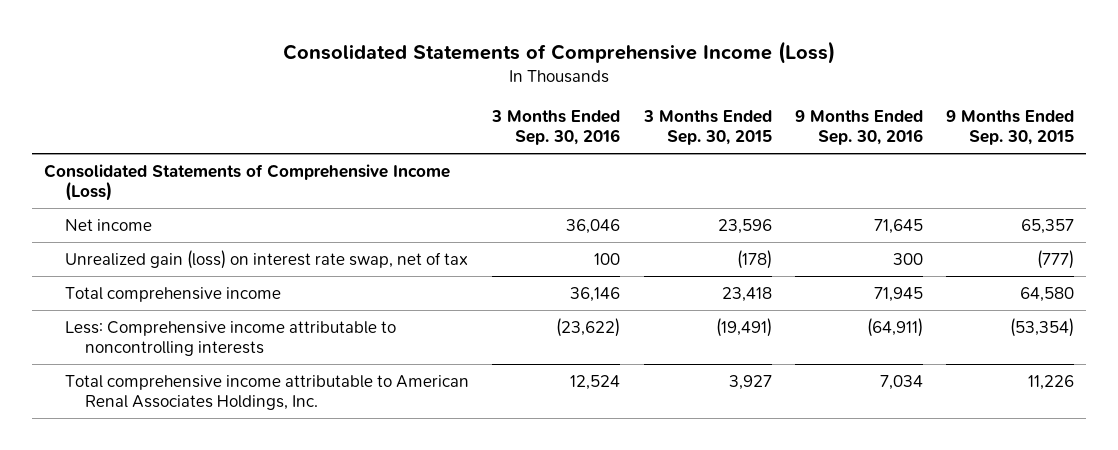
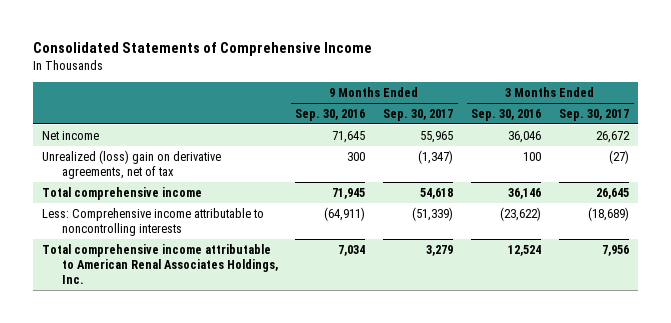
[283,40,836,64] Consolidated Statements of Comprehensive Income (Loss) -> [32,41,372,56] Consolidated Statements of Comprehensive Income
[642,109,772,146] 3 Months Ended Sep. 30, 2015 -> none
[946,109,1075,146] 9 Months Ended Sep. 30, 2015 -> none
none -> [383,108,454,121] Sep. 30, 2017
none -> [559,108,630,121] Sep. 30, 2017
[43,163,450,202] Consolidated Statements of Comprehensive Income (Loss) -> none
[64,249,468,269] Unrealized gain (loss) on interest rate swap, net of tax -> [41,149,221,180] Unrealized (loss) gain on derivative agreements, net of tax

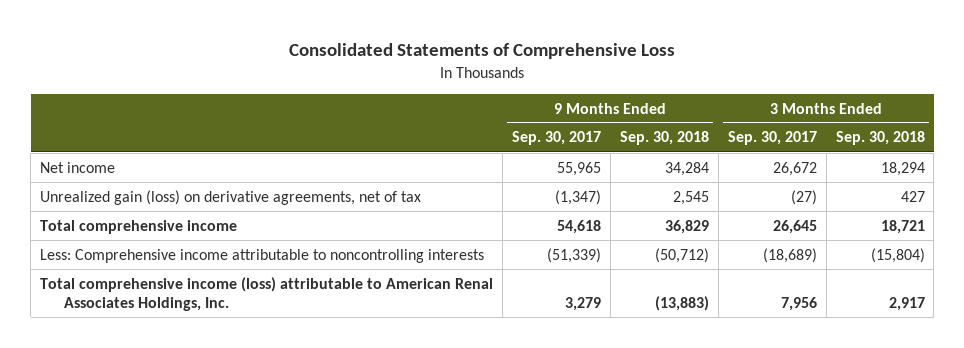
[32,41,372,56] Consolidated Statements of Comprehensive Income -> [289,42,676,59] Consolidated Statements of Comprehensive Loss
[295,108,366,121] Sep. 30, 2016 -> none
[471,108,542,121] Sep. 30, 2016 -> none
none -> [619,131,709,146] Sep. 30, 2018
none -> [835,131,925,146] Sep. 30, 2018
[41,149,221,180] Unrealized (loss) gain on derivative agreements, net of tax -> [39,189,421,205] Unrealized gain (loss) on derivative agreements, net of tax
[41,243,278,285] Total comprehensive income attributable to American Renal Associates Holdings, Inc. -> [39,276,493,312] Total comprehensive income (loss) attributable to American Renal Associates Holdings, Inc.

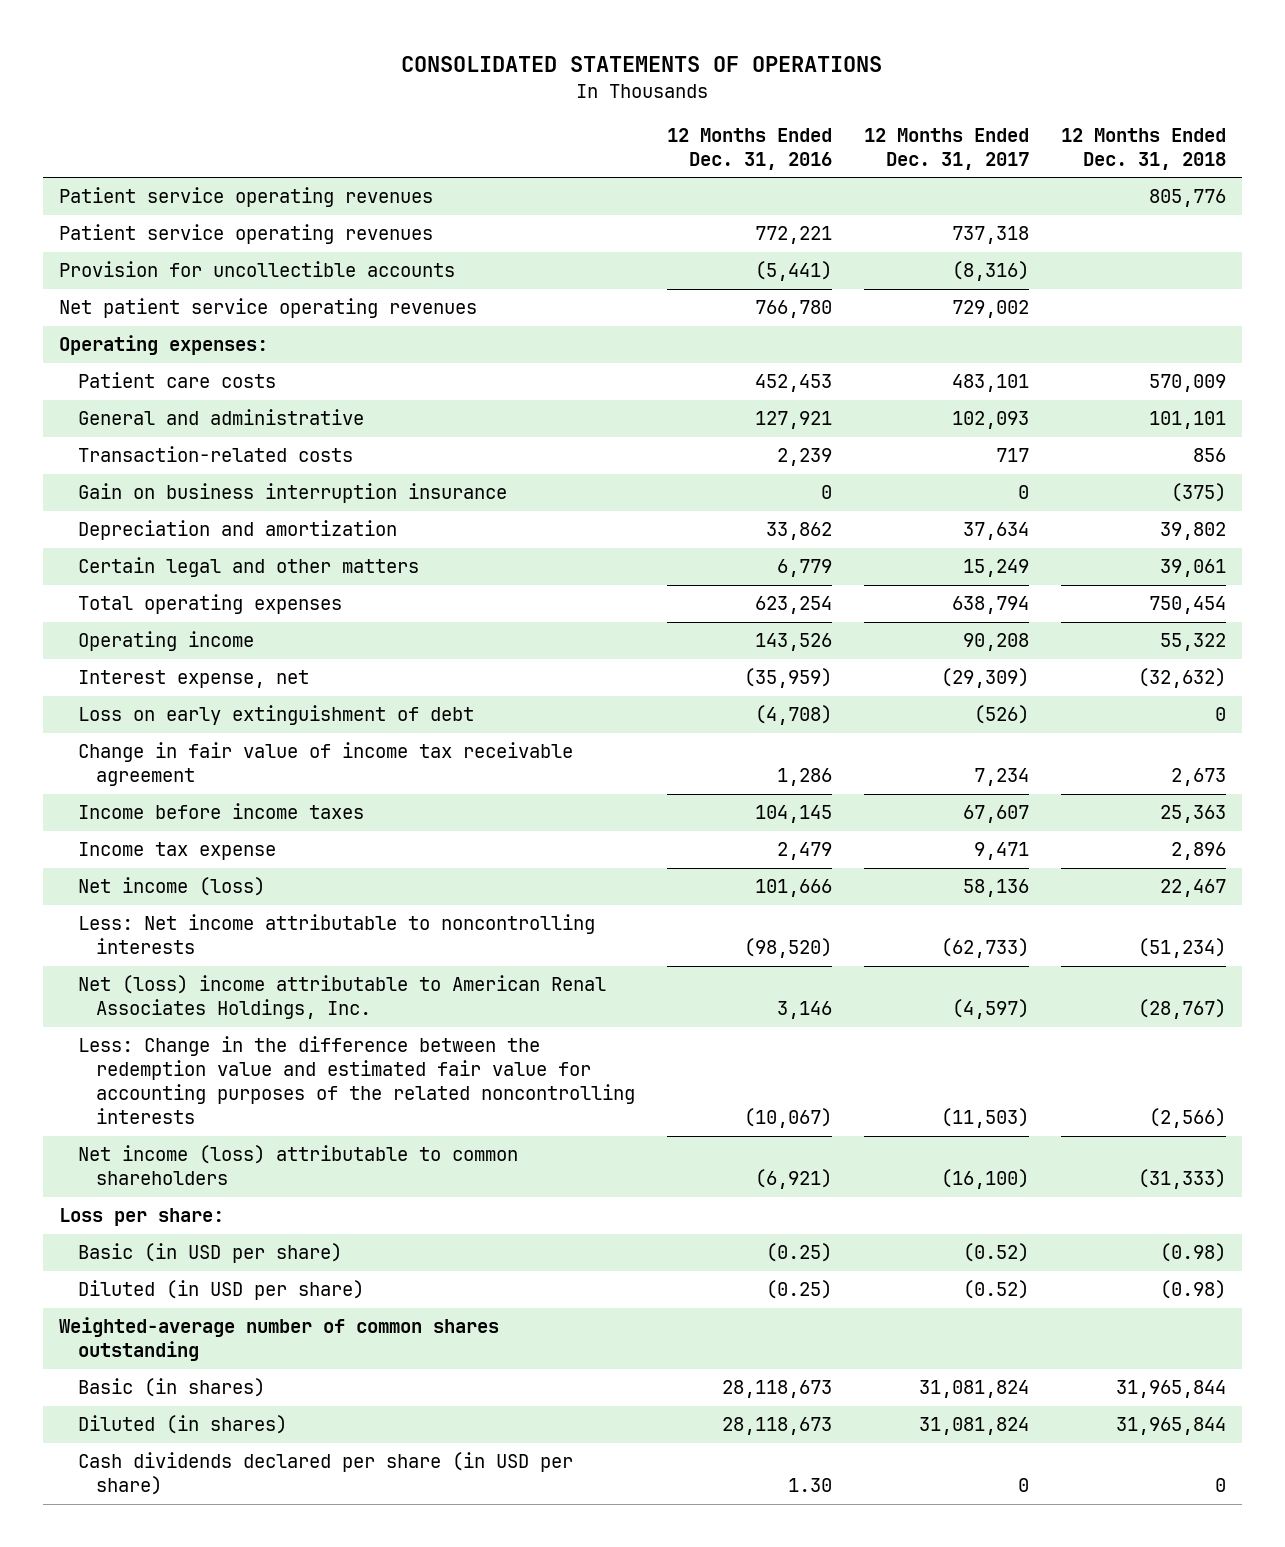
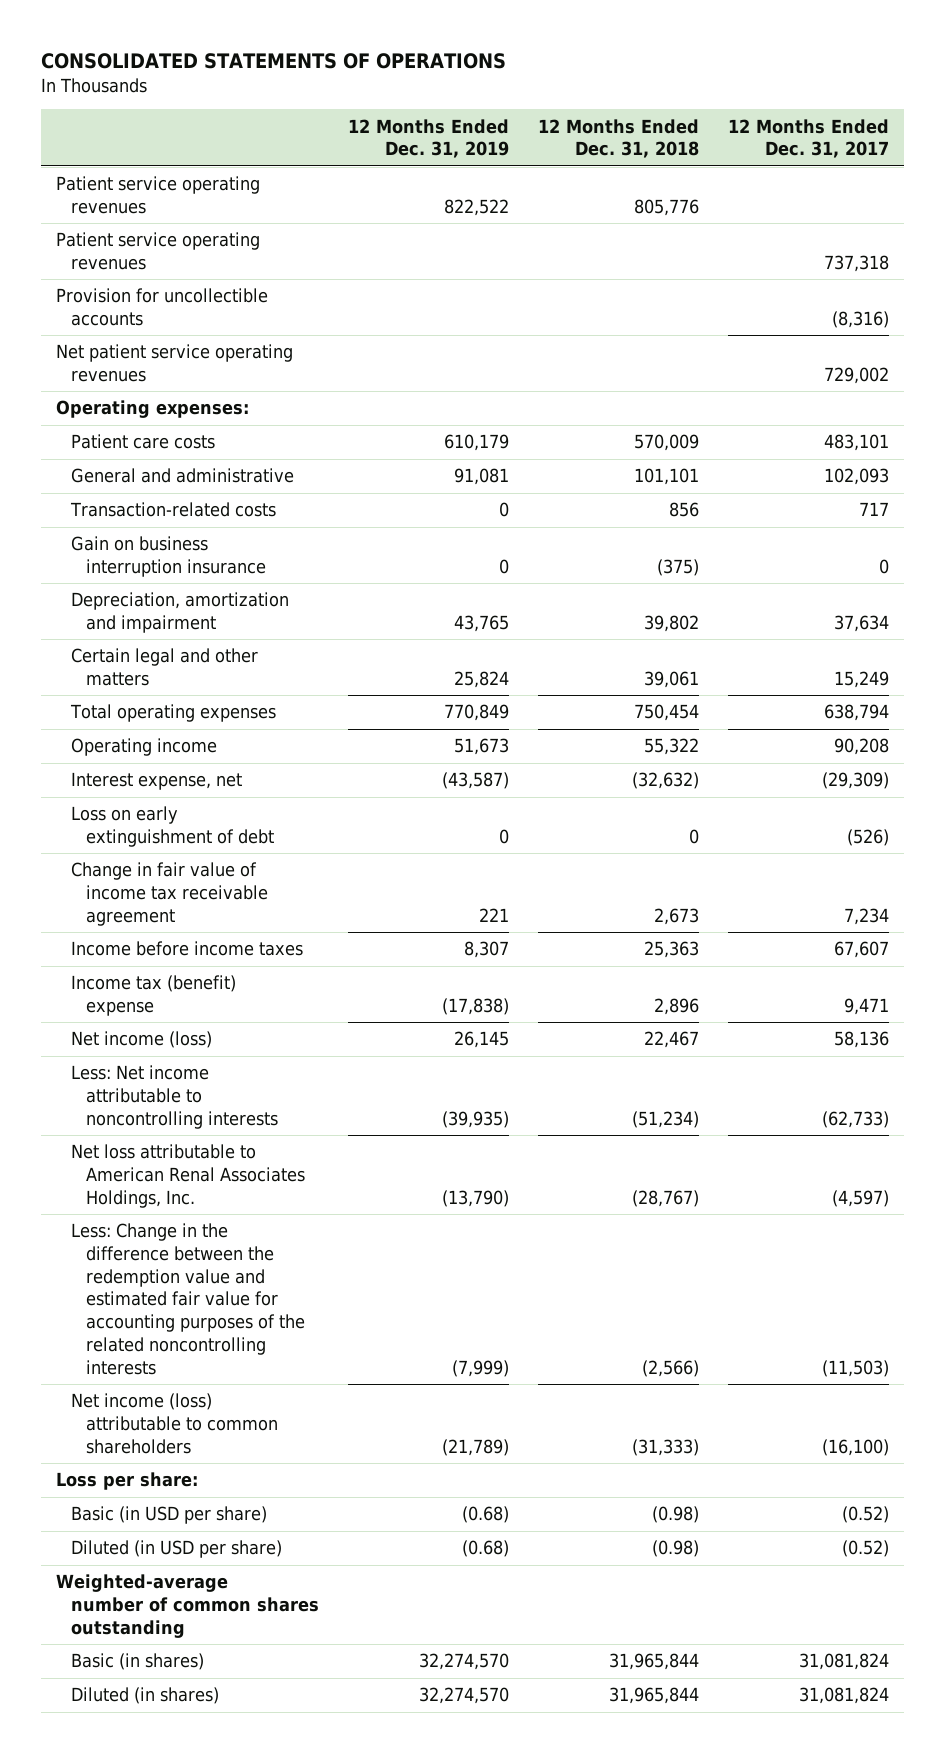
[667,127,833,170] 12 Months Ended Dec. 31, 2016 -> none
none -> [347,118,509,159] 12 Months Ended Dec. 31, 2019
[77,520,397,541] Depreciation and amortization -> [70,592,289,633] Depreciation, amortization and impairment
[77,842,276,861] Income tax expense -> [70,975,236,1016] Income tax (benefit) expense
[77,975,606,1020] Net (loss) income attributable to American Renal Associates Holdings, Inc. -> [70,1144,305,1208] Net loss attributable to American Renal Associates Holdings, Inc.
[77,1452,573,1496] Cash dividends declared per share (in USD per share) -> none

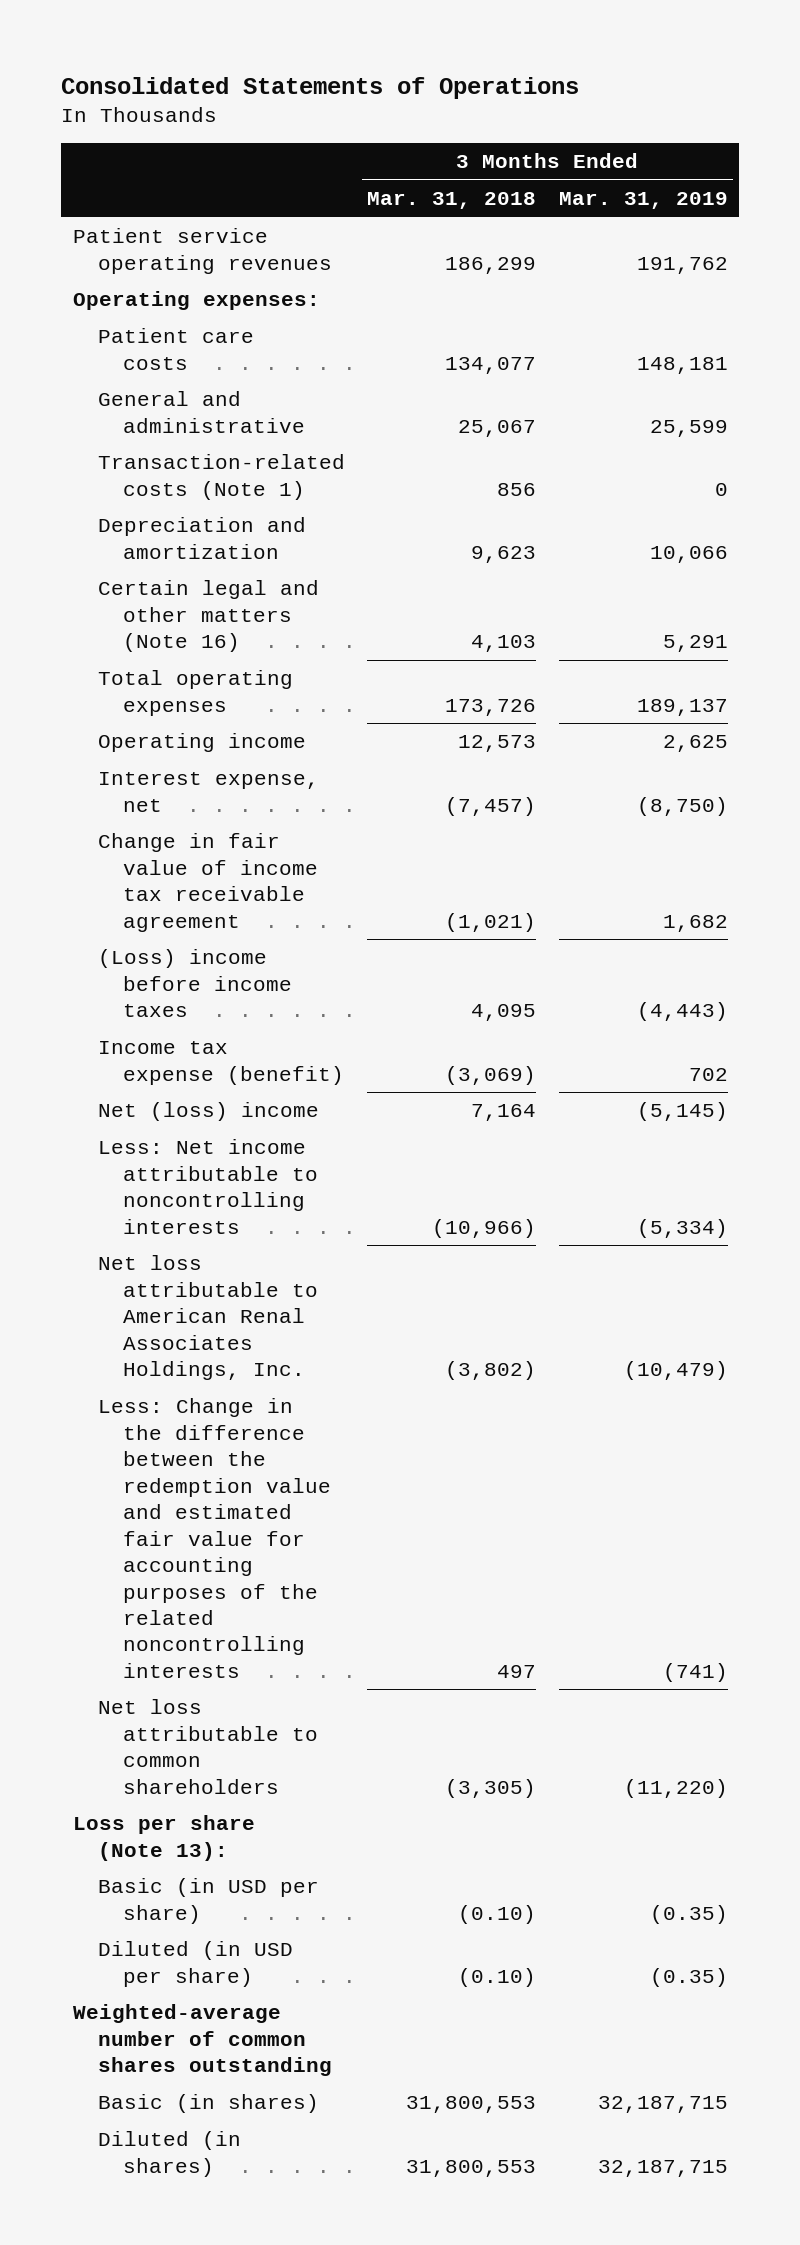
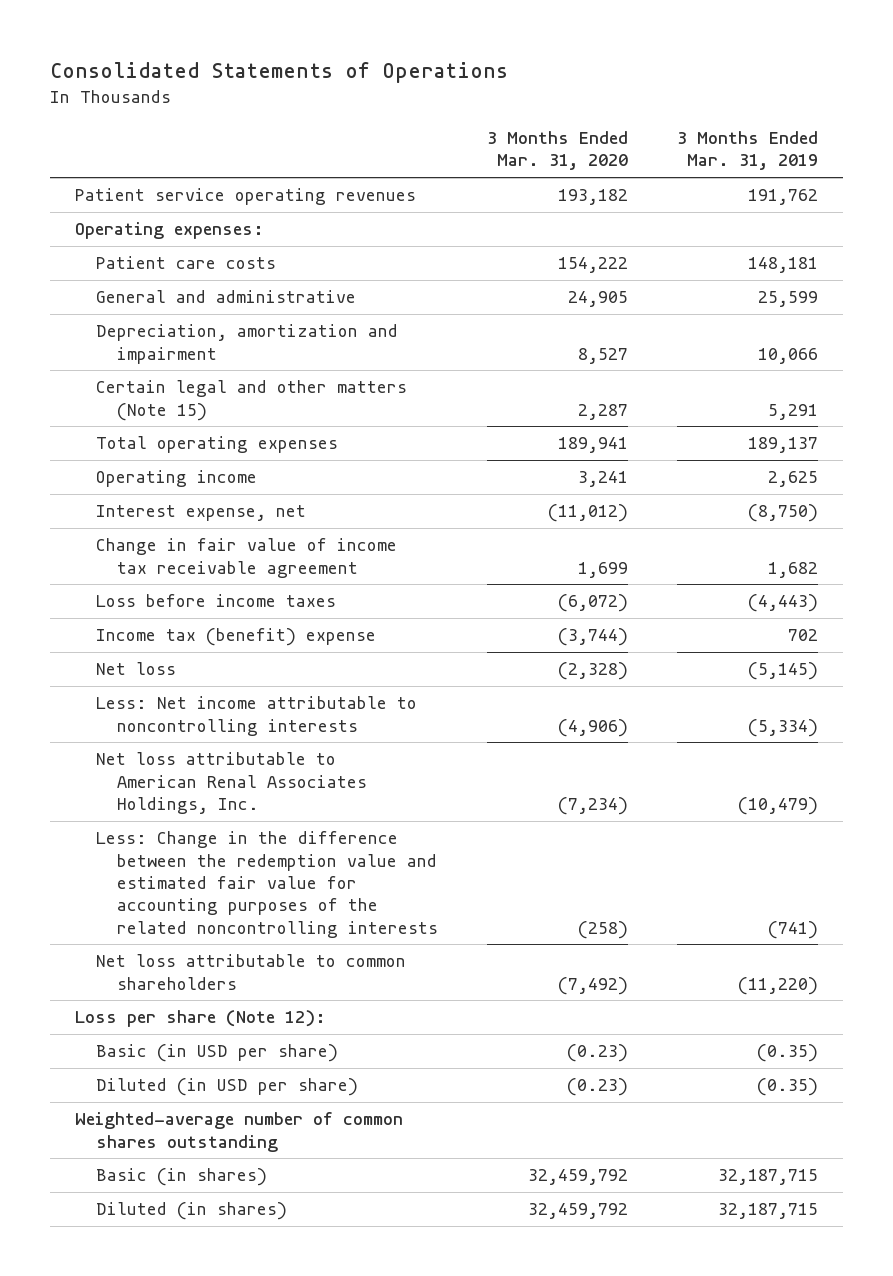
[367,192,537,210] Mar. 31, 2018 -> none
none -> [487,130,629,171] 3 Months Ended Mar. 31, 2020
[97,454,345,500] Transaction-related costs (Note 1) -> none
[97,517,306,559] Depreciation and amortization -> [95,324,398,364] Depreciation, amortization and impairment
[97,580,319,653] Certain legal and other matters (Note 16) -> [95,380,407,421] Certain legal and other matters (Note 15)
[97,949,292,1018] (Loss) income before income taxes -> [95,594,336,608] Loss before income taxes
[97,1041,344,1085] Income tax expense (benefit) -> [95,628,376,647] Income tax (benefit) expense
[97,1102,319,1122] Net (loss) income -> [95,662,176,676] Net loss
[72,1815,255,1861] Loss per share (Note 13): -> [74,1010,326,1028] Loss per share (Note 12):

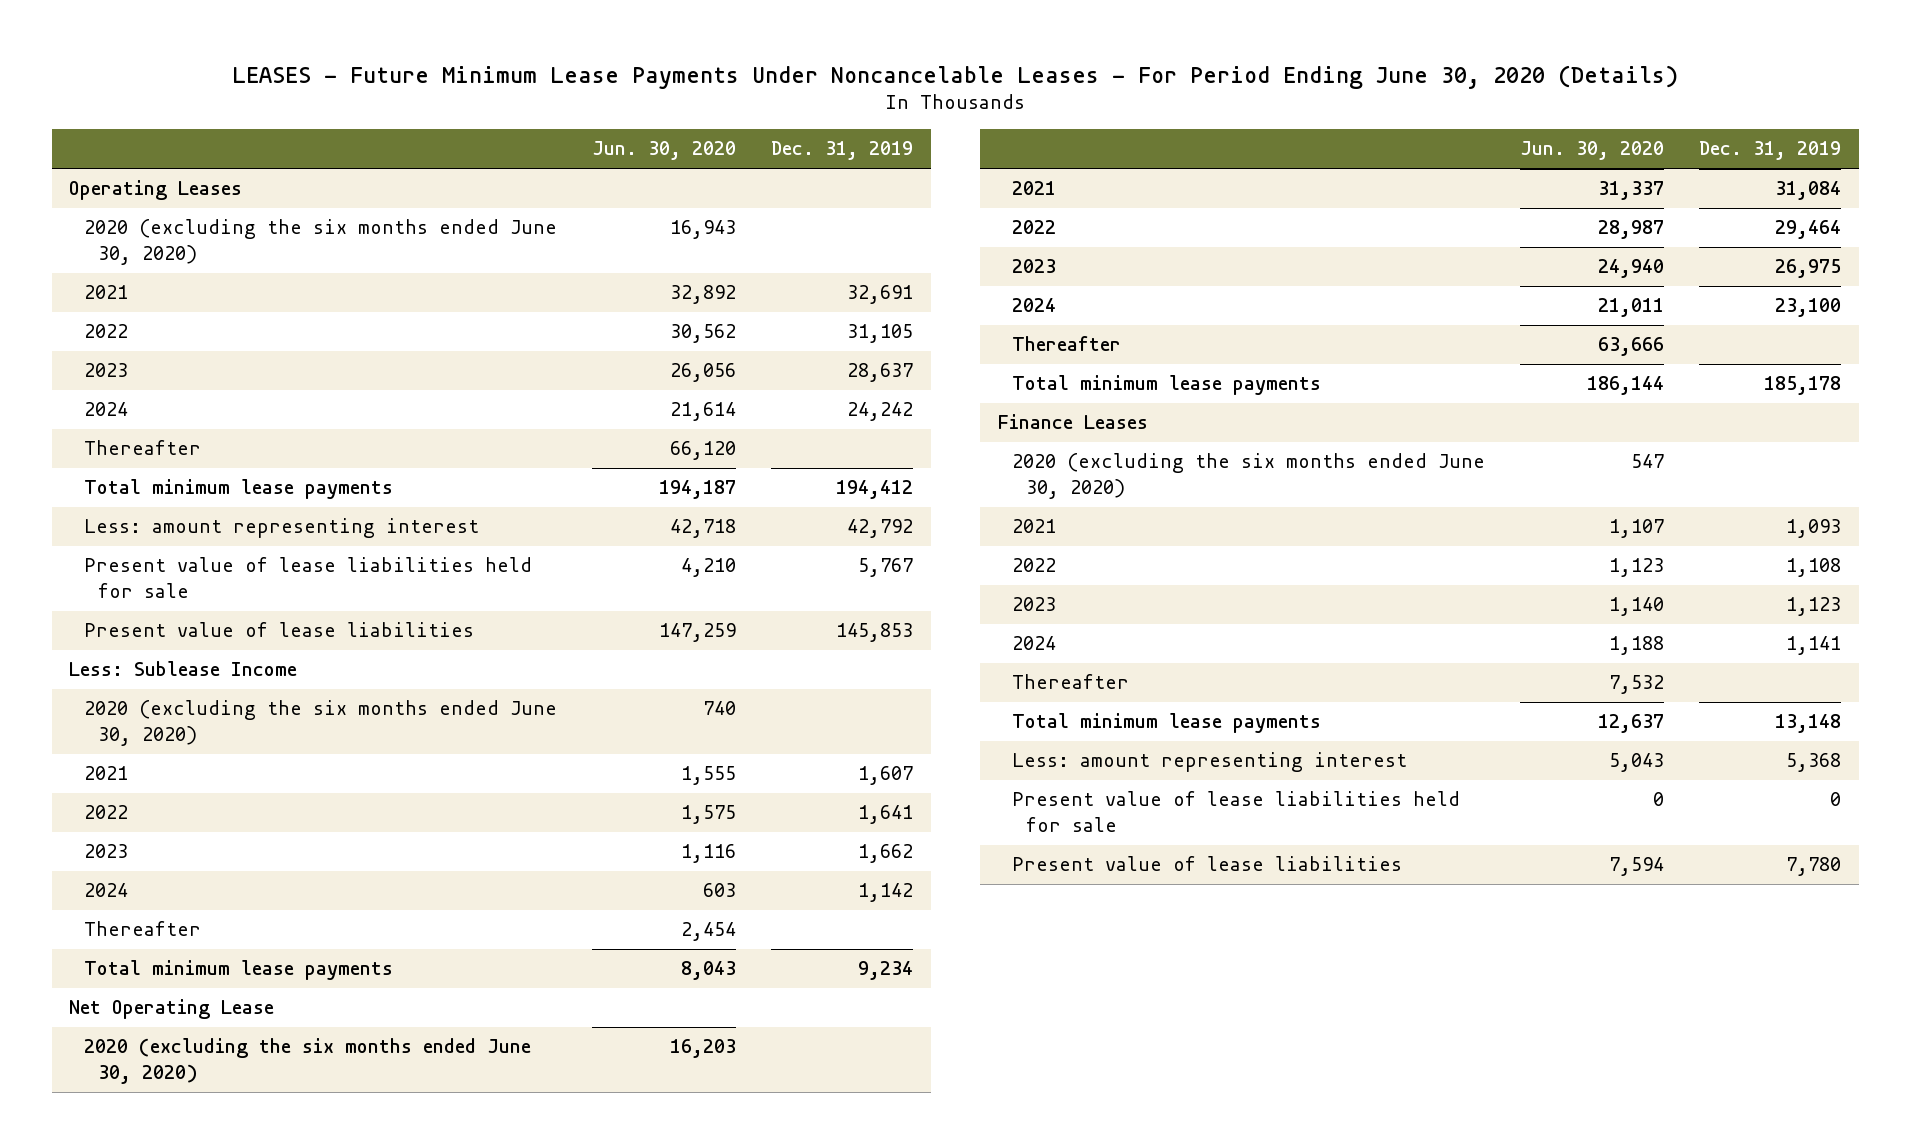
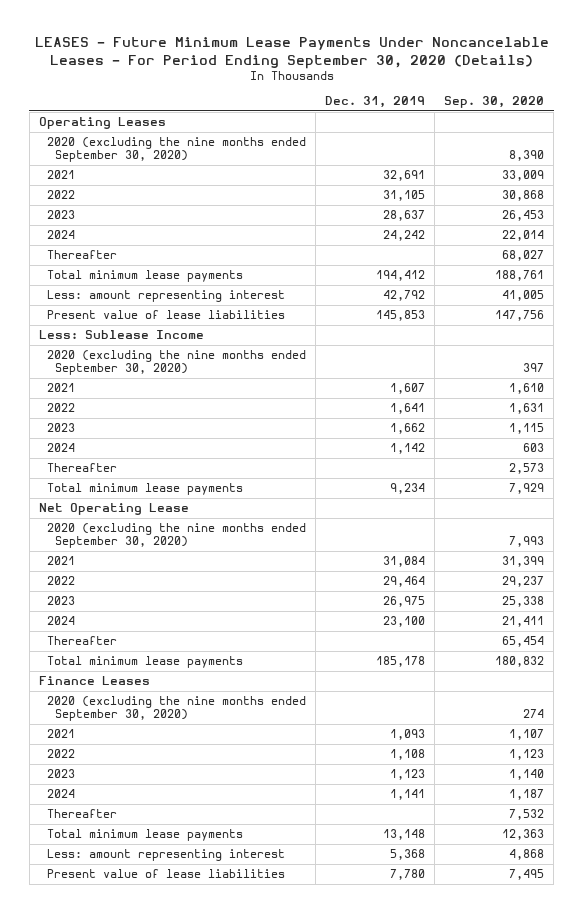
[232,64,1679,89] LEASES - Future Minimum Lease Payments Under Noncancelable Leases - For Period Ending June 30, 2020 (Details) -> [34,36,549,69] LEASES - Future Minimum Lease Payments Under Noncancelable Leases - For Period Ending September 30, 2020 (Details)
[591,141,736,161] Jun. 30, 2020 -> none
none -> [444,96,545,109] Sep. 30, 2020
[83,219,557,265] 2020 (excluding the six months ended June 30, 2020) -> [46,137,306,163] 2020 (excluding the nine months ended September 30, 2020)
[83,557,532,598] Present value of lease liabilities held for sale -> none
[83,700,557,746] 2020 (excluding the six months ended June 30, 2020) -> [46,350,306,376] 2020 (excluding the nine months ended September 30, 2020)
[83,1038,531,1084] 2020 (excluding the six months ended June 30, 2020) -> [46,523,306,549] 2020 (excluding the nine months ended September 30, 2020)
[1011,453,1485,499] 2020 (excluding the six months ended June 30, 2020) -> [46,696,306,722] 2020 (excluding the nine months ended September 30, 2020)
[1011,791,1460,832] Present value of lease liabilities held for sale -> none

